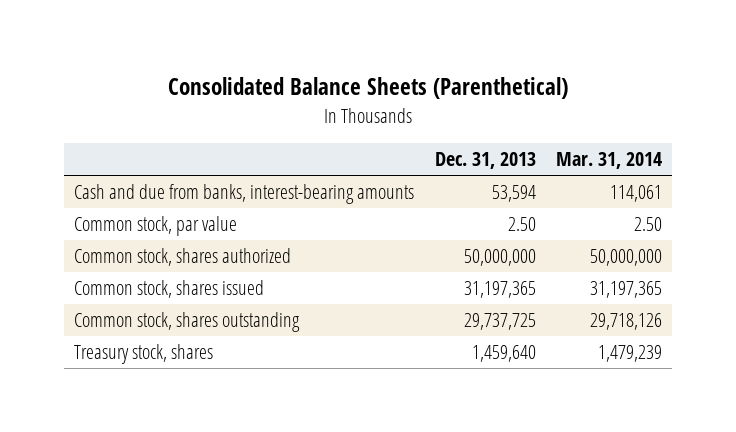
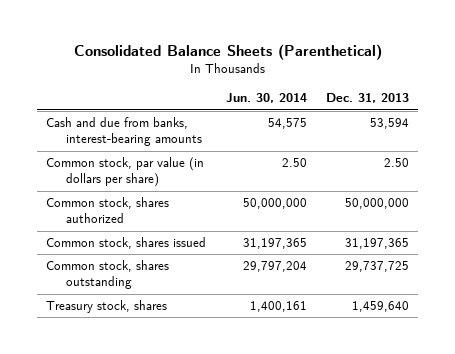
[555,152,662,170] Mar. 31, 2014 -> none
none -> [225,93,307,104] Jun. 30, 2014
[74,216,238,237] Common stock, par value -> [46,157,205,188] Common stock, par value (in dollars per share)

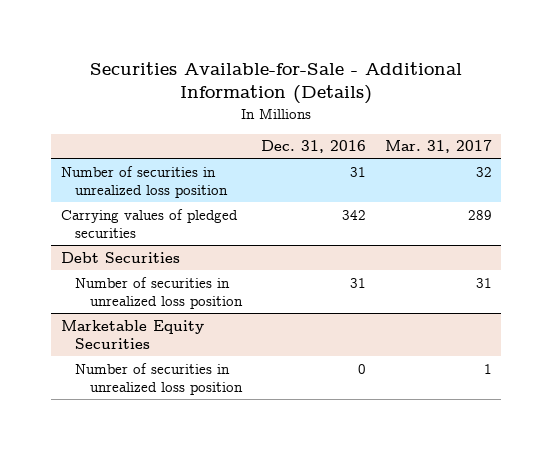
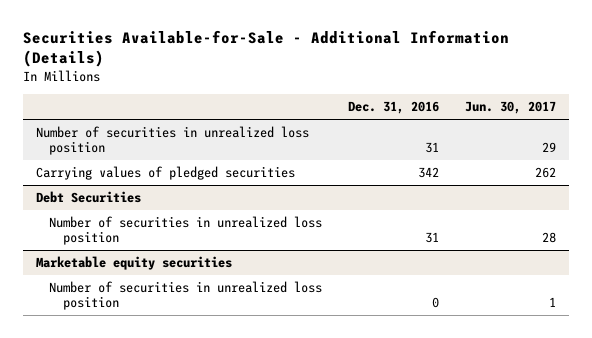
[384,140,492,154] Mar. 31, 2017 -> none
none -> [464,101,556,115] Jun. 30, 2017
[60,319,204,350] Marketable Equity Securities -> [35,256,232,271] Marketable equity securities

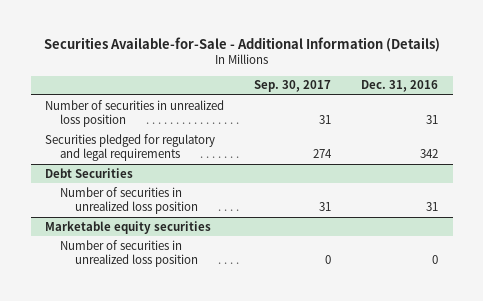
[464,101,556,115] Jun. 30, 2017 -> none
none -> [254,80,332,93] Sep. 30, 2017
[35,166,295,181] Carrying values of pledged securities -> [45,133,216,162] Securities pledged for regulatory and legal requirements

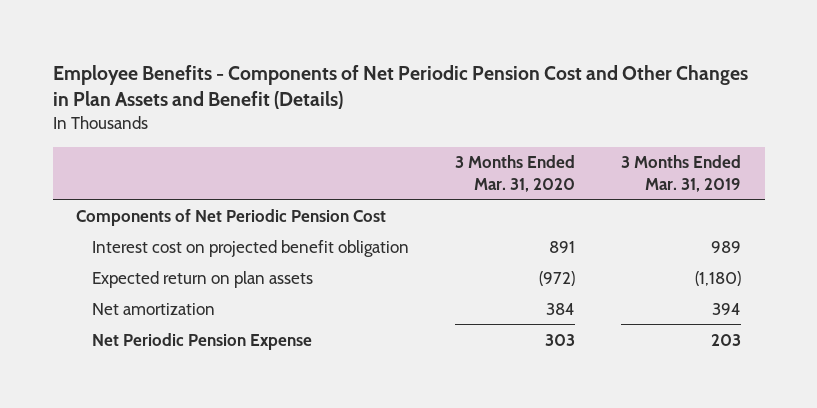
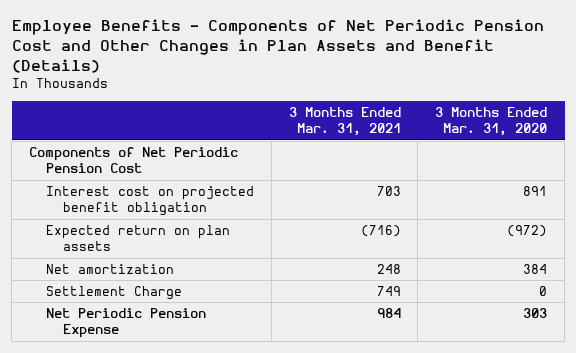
[621,155,742,192] 3 Months Ended Mar. 31, 2019 -> none
none -> [288,107,401,137] 3 Months Ended Mar. 31, 2021
none -> [45,286,182,301] Settlement Charge

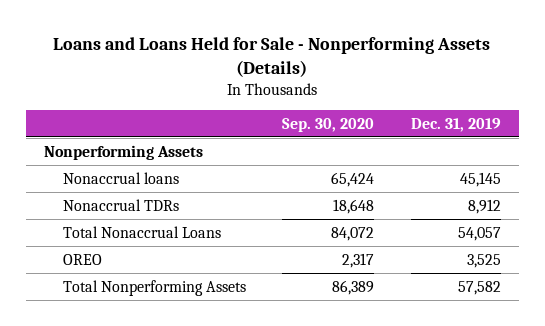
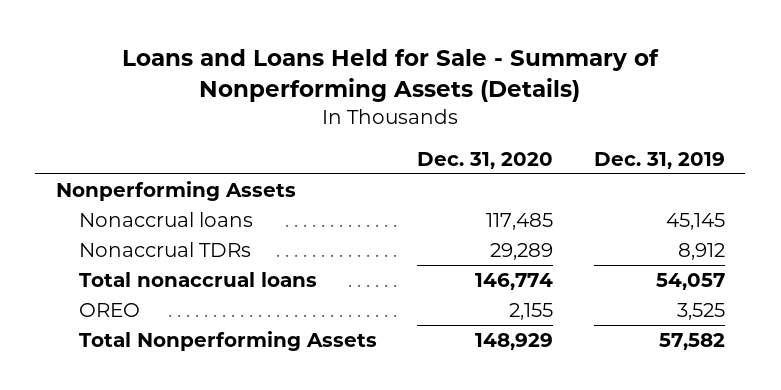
[53,36,491,77] Loans and Loans Held for Sale - Nonperforming Assets (Details) -> [122,49,660,103] Loans and Loans Held for Sale - Summary of Nonperforming Assets (Details)
[282,117,375,132] Sep. 30, 2020 -> none
none -> [417,152,554,170] Dec. 31, 2020
[62,225,221,238] Total Nonaccrual Loans -> [78,271,317,287] Total nonaccrual loans

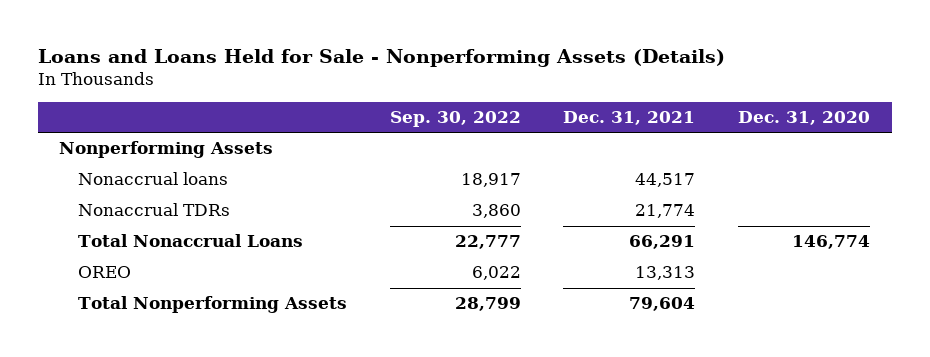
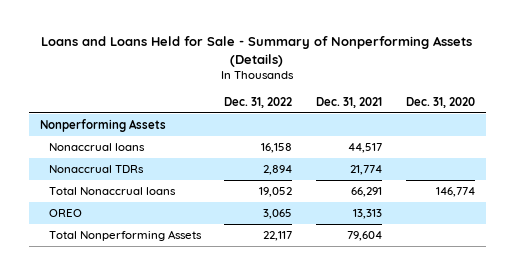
[38,49,726,68] Loans and Loans Held for Sale - Nonperforming Assets (Details) -> [41,36,473,67] Loans and Loans Held for Sale - Summary of Nonperforming Assets (Details)
[389,110,521,127] Sep. 30, 2022 -> none
none -> [224,96,293,108] Dec. 31, 2022
[77,234,303,248] Total Nonaccrual Loans -> [48,187,176,196] Total Nonaccrual loans

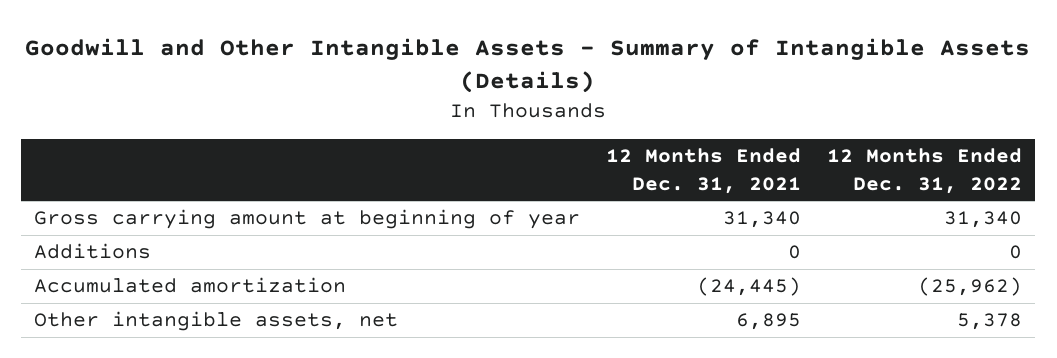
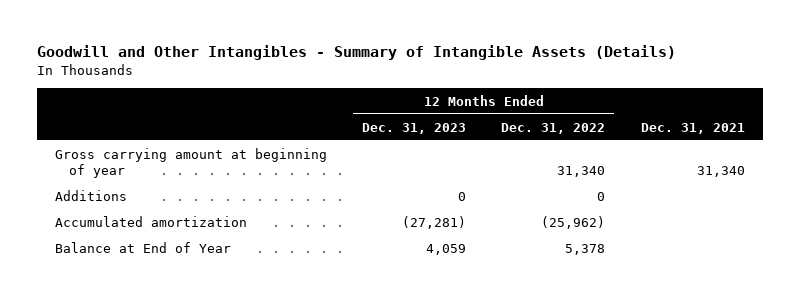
[25,37,1031,94] Goodwill and Other Intangible Assets - Summary of Intangible Assets (Details) -> [36,45,676,61] Goodwill and Other Intangibles - Summary of Intangible Assets (Details)
[606,147,802,194] 12 Months Ended Dec. 31, 2021 -> none
none -> [361,122,466,134] Dec. 31, 2023
none -> [640,122,745,134] Dec. 31, 2021
[34,311,399,332] Other intangible assets, net -> [54,241,231,253] Balance at End of Year

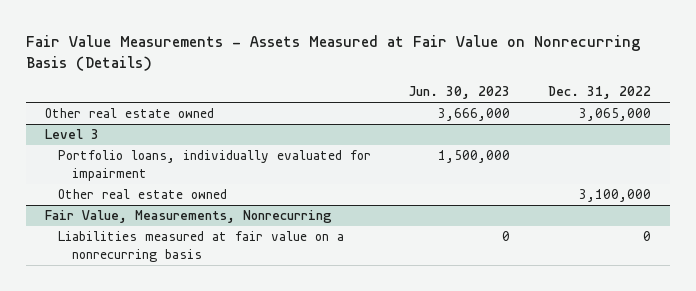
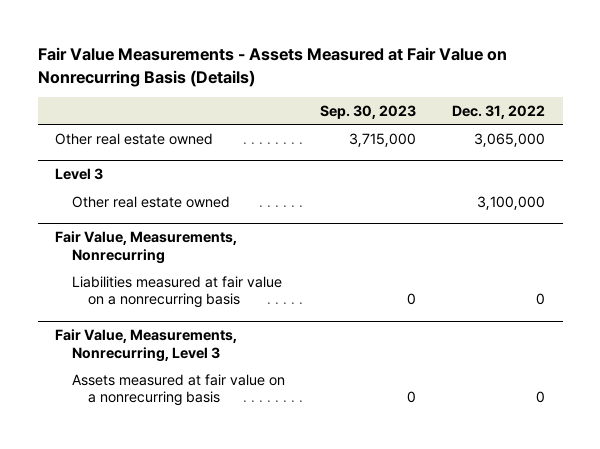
[408,86,510,100] Jun. 30, 2023 -> none
none -> [320,104,417,119] Sep. 30, 2023
[58,150,372,181] Portfolio loans, individually evaluated for impairment -> none
none -> [55,329,238,363] Fair Value, Measurements, Nonrecurring, Level 3
none -> [71,373,285,407] Assets measured at fair value on a nonrecurring basis

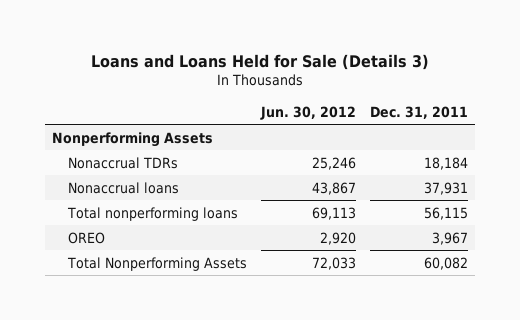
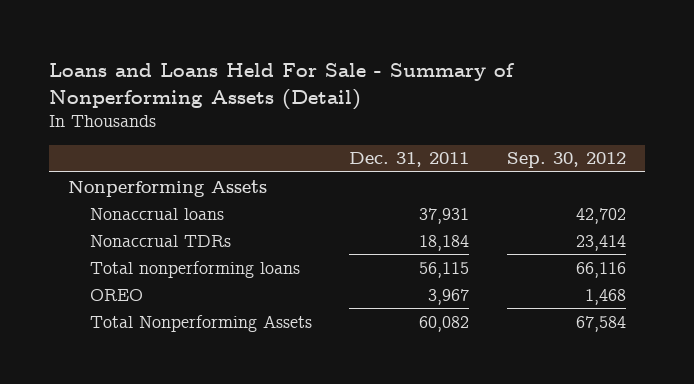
[91,53,430,70] Loans and Loans Held for Sale (Details 3) -> [49,62,516,110] Loans and Loans Held For Sale - Summary of Nonperforming Assets (Detail)
[259,105,356,120] Jun. 30, 2012 -> none
none -> [506,152,626,169] Sep. 30, 2012
[67,156,178,169] Nonaccrual TDRs -> [89,234,231,247] Nonaccrual TDRs

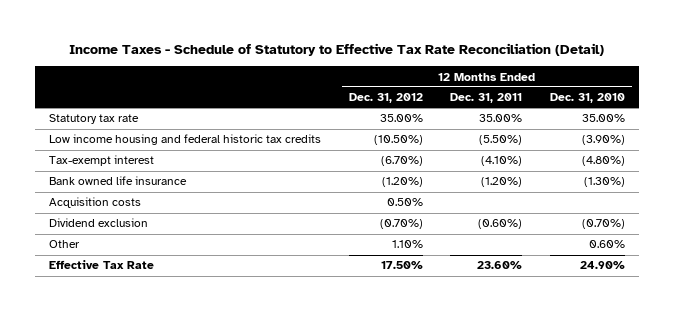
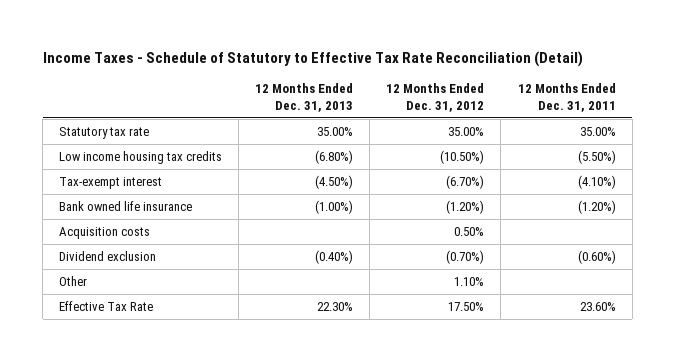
[550,93,626,104] Dec. 31, 2010 -> none
none -> [255,83,354,112] 12 Months Ended Dec. 31, 2013
[48,134,321,146] Low income housing and federal historic tax credits -> [59,151,223,165] Low income housing tax credits

